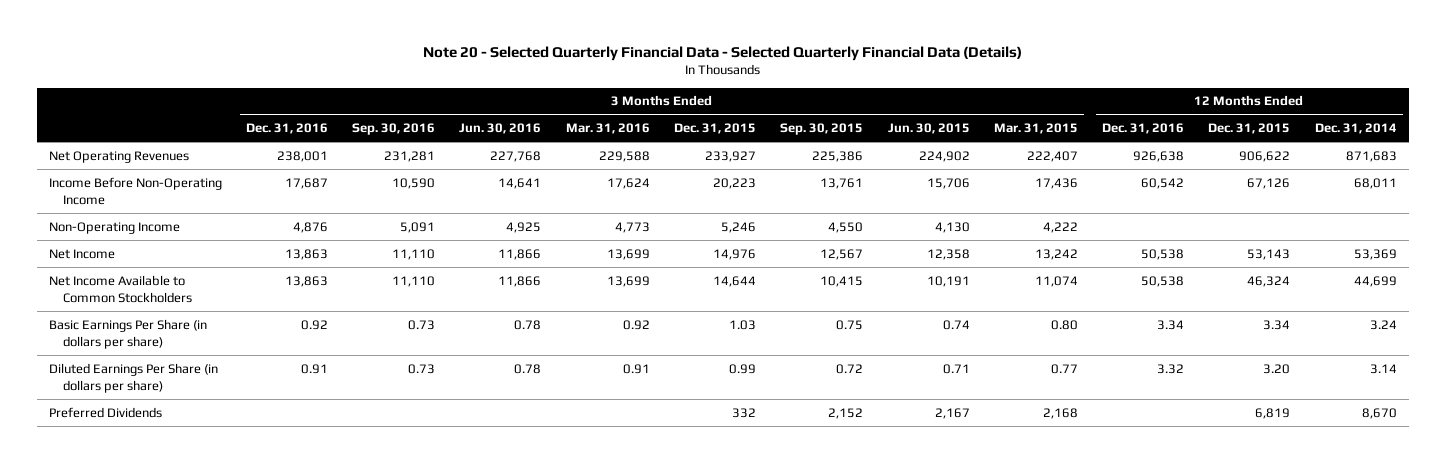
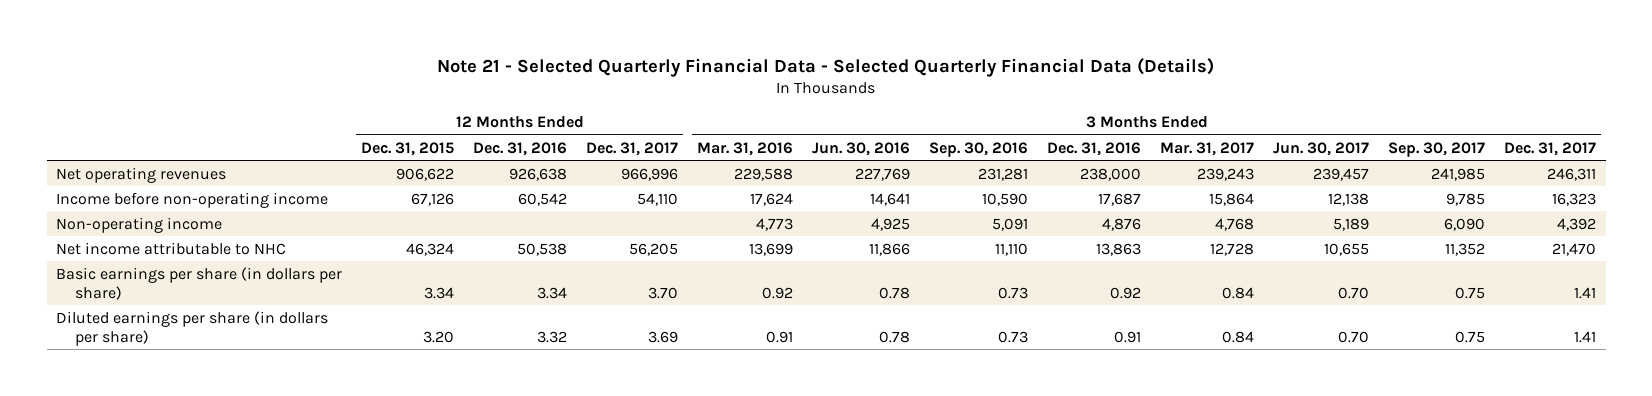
[422,45,1022,61] Note 20 - Selected Quarterly Financial Data - Selected Quarterly Financial Data (Details) -> [437,57,1215,77] Note 21 - Selected Quarterly Financial Data - Selected Quarterly Financial Data (Details)
[674,122,757,134] Dec. 31, 2015 -> none
[780,122,864,135] Sep. 30, 2015 -> none
[887,122,970,134] Jun. 30, 2015 -> none
[993,122,1078,134] Mar. 31, 2015 -> none
[1314,122,1397,134] Dec. 31, 2014 -> none
none -> [586,141,679,156] Dec. 31, 2017
none -> [1160,141,1255,156] Mar. 31, 2017
none -> [1273,141,1370,156] Jun. 30, 2017
none -> [1388,141,1486,157] Sep. 30, 2017
none -> [1504,141,1597,156] Dec. 31, 2017
[48,248,115,259] Net Income -> none
[48,406,162,418] Preferred Dividends -> none
[48,150,189,163] Net Operating Revenues -> [56,166,227,183] Net operating revenues
[276,150,328,162] 238,001 -> [1080,167,1142,181] 238,000
[490,150,542,162] 227,768 -> [855,167,911,181] 227,769
[48,176,222,205] Income Before Non-Operating Income -> [56,191,329,208] Income before non-operating income
[48,221,180,234] Non-Operating Income -> [56,216,223,233] Non-operating income
[48,274,193,303] Net Income Available to Common Stockholders -> [56,241,287,255] Net income attributable to NHC
[48,318,207,349] Basic Earnings Per Share (in dollars per share) -> [56,266,343,300] Basic earnings per share (in dollars per share)
[48,362,218,393] Diluted Earnings Per Share (in dollars per share) -> [56,310,329,346] Diluted earnings per share (in dollars per share)

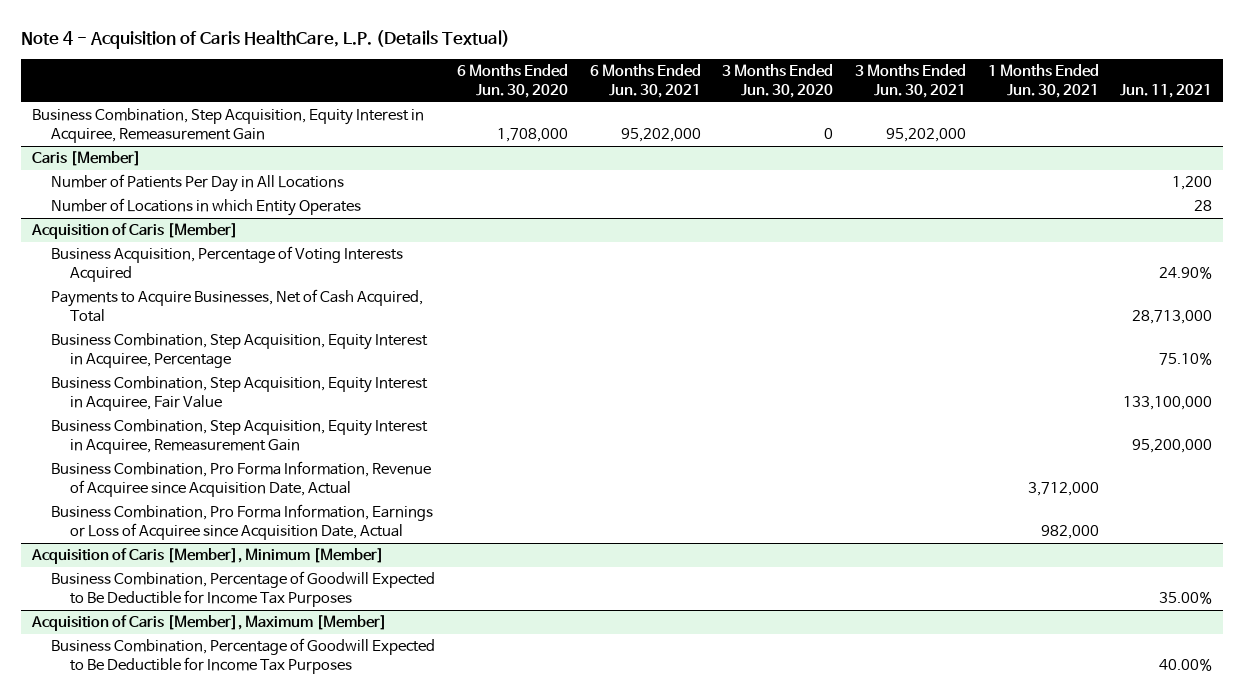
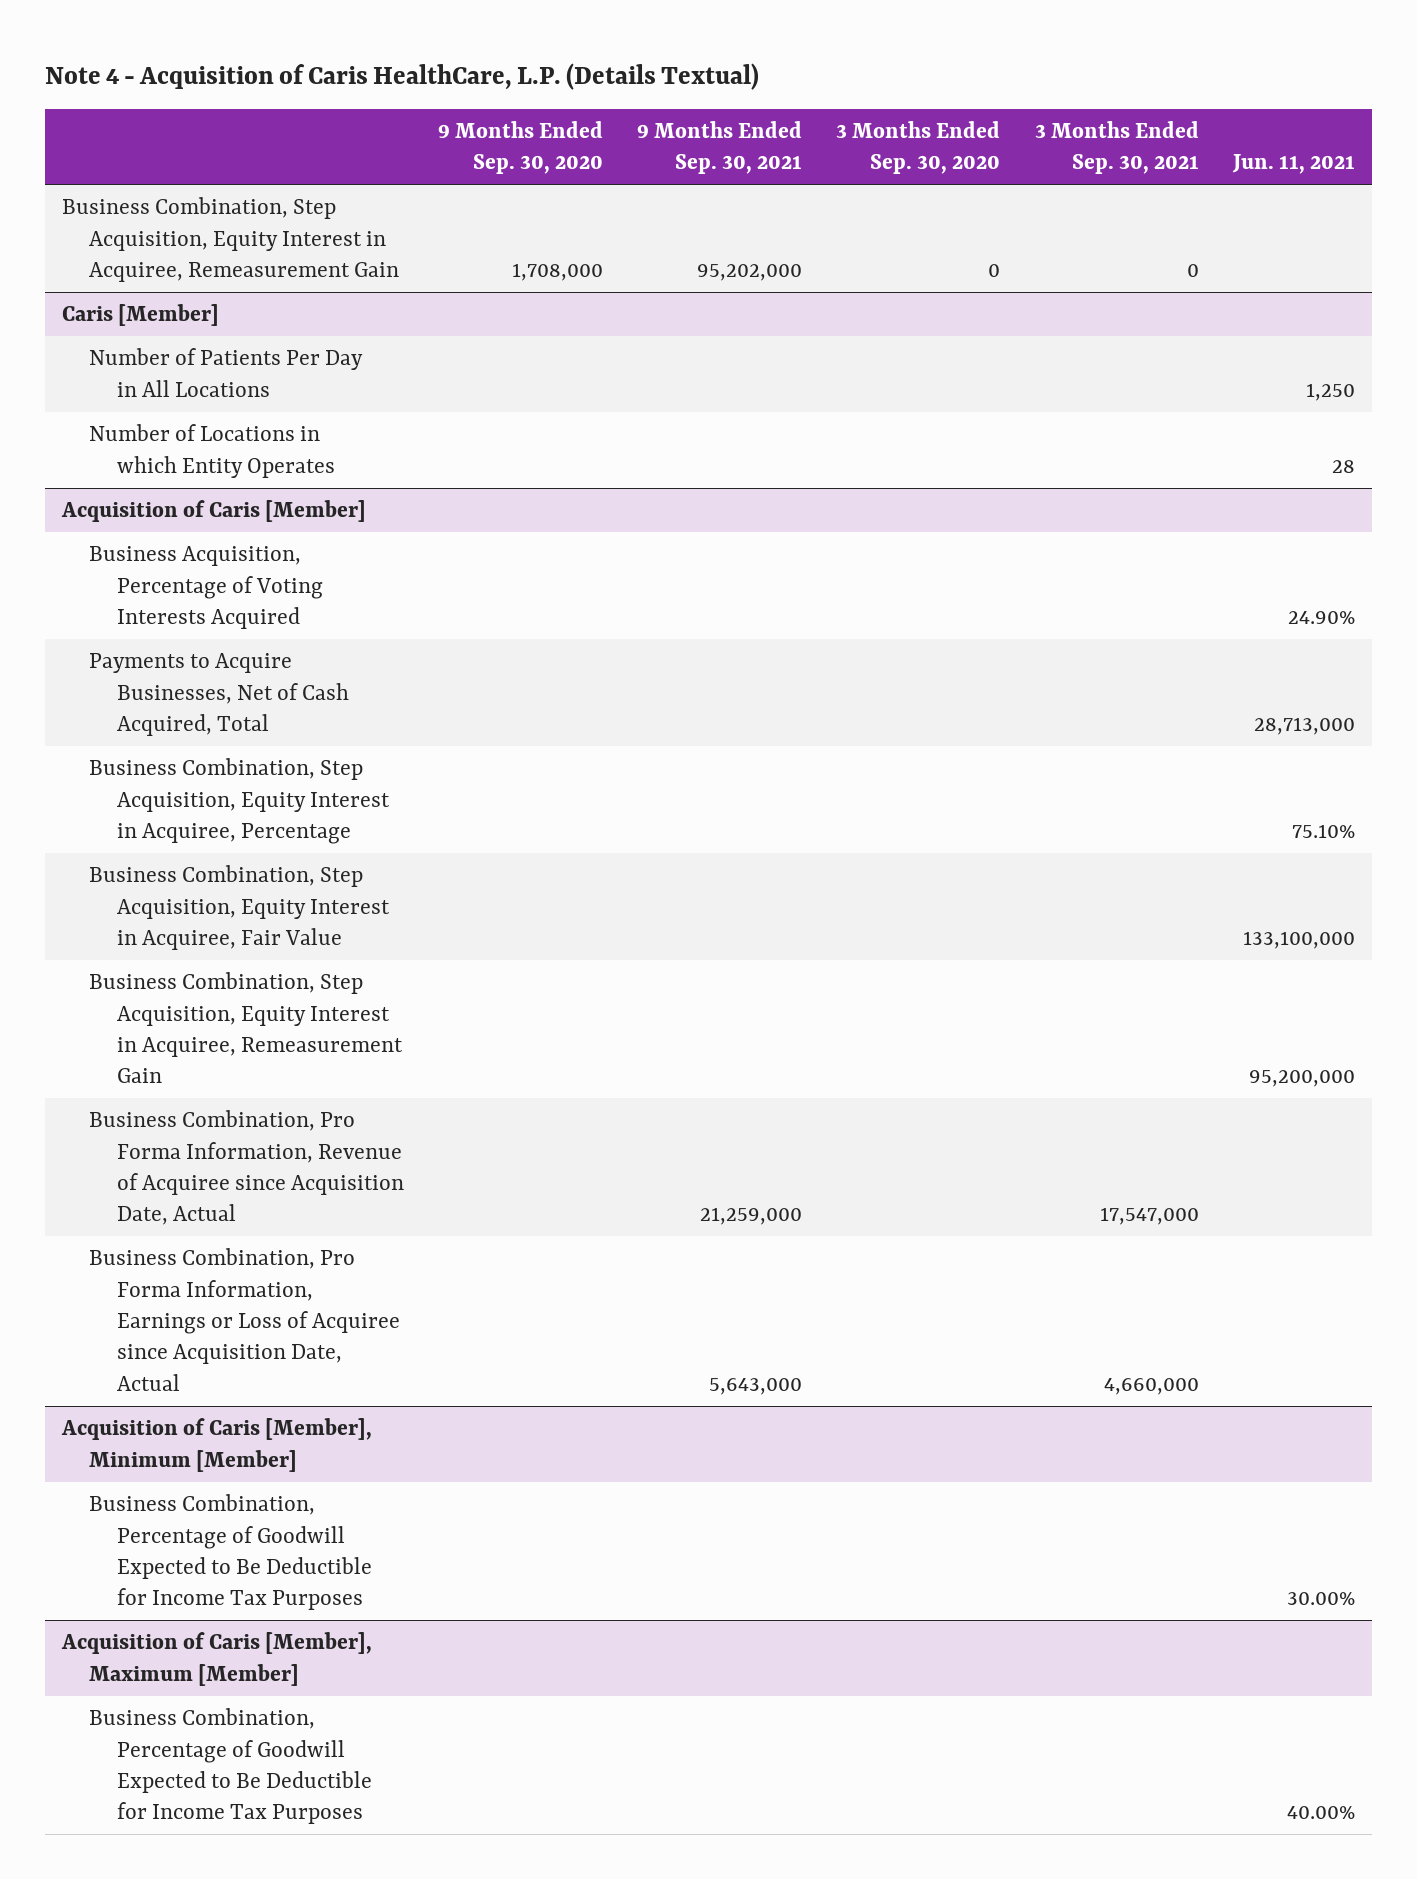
[456,64,568,98] 6 Months Ended Jun. 30, 2020 -> none
[589,64,701,98] 6 Months Ended Jun. 30, 2021 -> none
[722,64,834,98] 3 Months Ended Jun. 30, 2020 -> none
[854,64,966,98] 3 Months Ended Jun. 30, 2021 -> none
[987,64,1099,98] 1 Months Ended Jun. 30, 2021 -> none
none -> [438,120,604,175] 9 Months Ended Sep. 30, 2020
none -> [637,120,803,175] 9 Months Ended Sep. 30, 2021
none -> [836,120,1001,175] 3 Months Ended Sep. 30, 2020
none -> [1034,120,1199,175] 3 Months Ended Sep. 30, 2021
[1172,176,1213,191] 1,200 -> [1305,382,1355,401] 1,250
[1159,590,1213,604] 35.00% -> [1286,1592,1355,1606] 30.00%

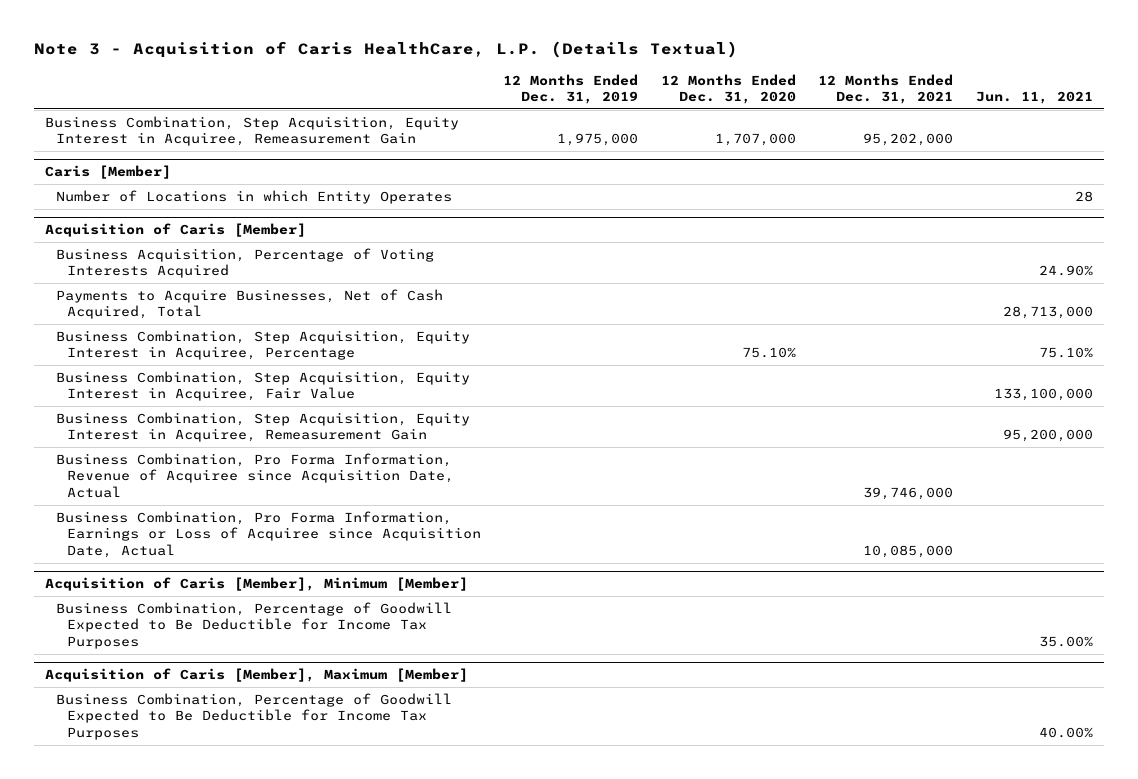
[44,62,759,90] Note 4 - Acquisition of Caris HealthCare, L.P. (Details Textual) -> [33,41,738,59] Note 3 - Acquisition of Caris HealthCare, L.P. (Details Textual)
[438,120,604,175] 9 Months Ended Sep. 30, 2020 -> none
[637,120,803,175] 9 Months Ended Sep. 30, 2021 -> none
[836,120,1001,175] 3 Months Ended Sep. 30, 2020 -> none
[1034,120,1199,175] 3 Months Ended Sep. 30, 2021 -> none
none -> [503,73,639,104] 12 Months Ended Dec. 31, 2019
none -> [660,73,796,104] 12 Months Ended Dec. 31, 2020
none -> [818,73,954,104] 12 Months Ended Dec. 31, 2021
[89,348,364,397] Number of Patients Per Day in All Locations -> none
[1286,1592,1355,1606] 30.00% -> [1038,635,1093,647] 35.00%

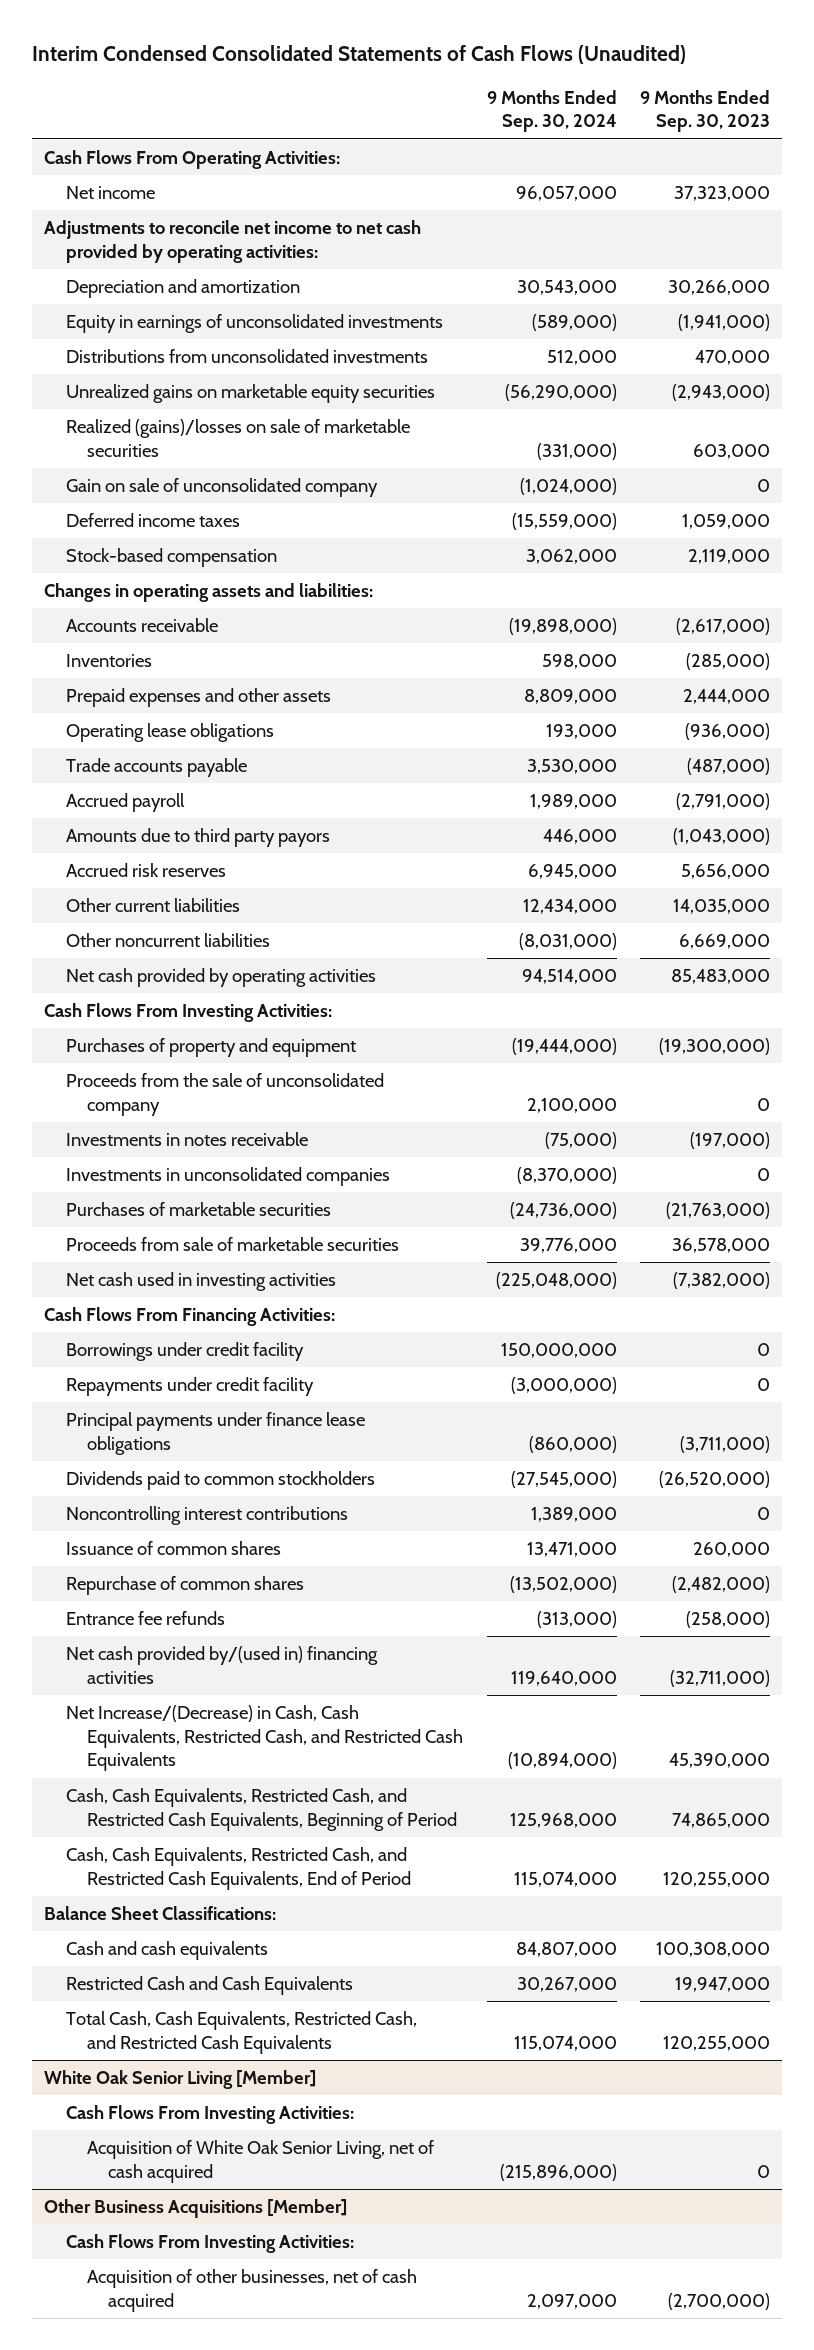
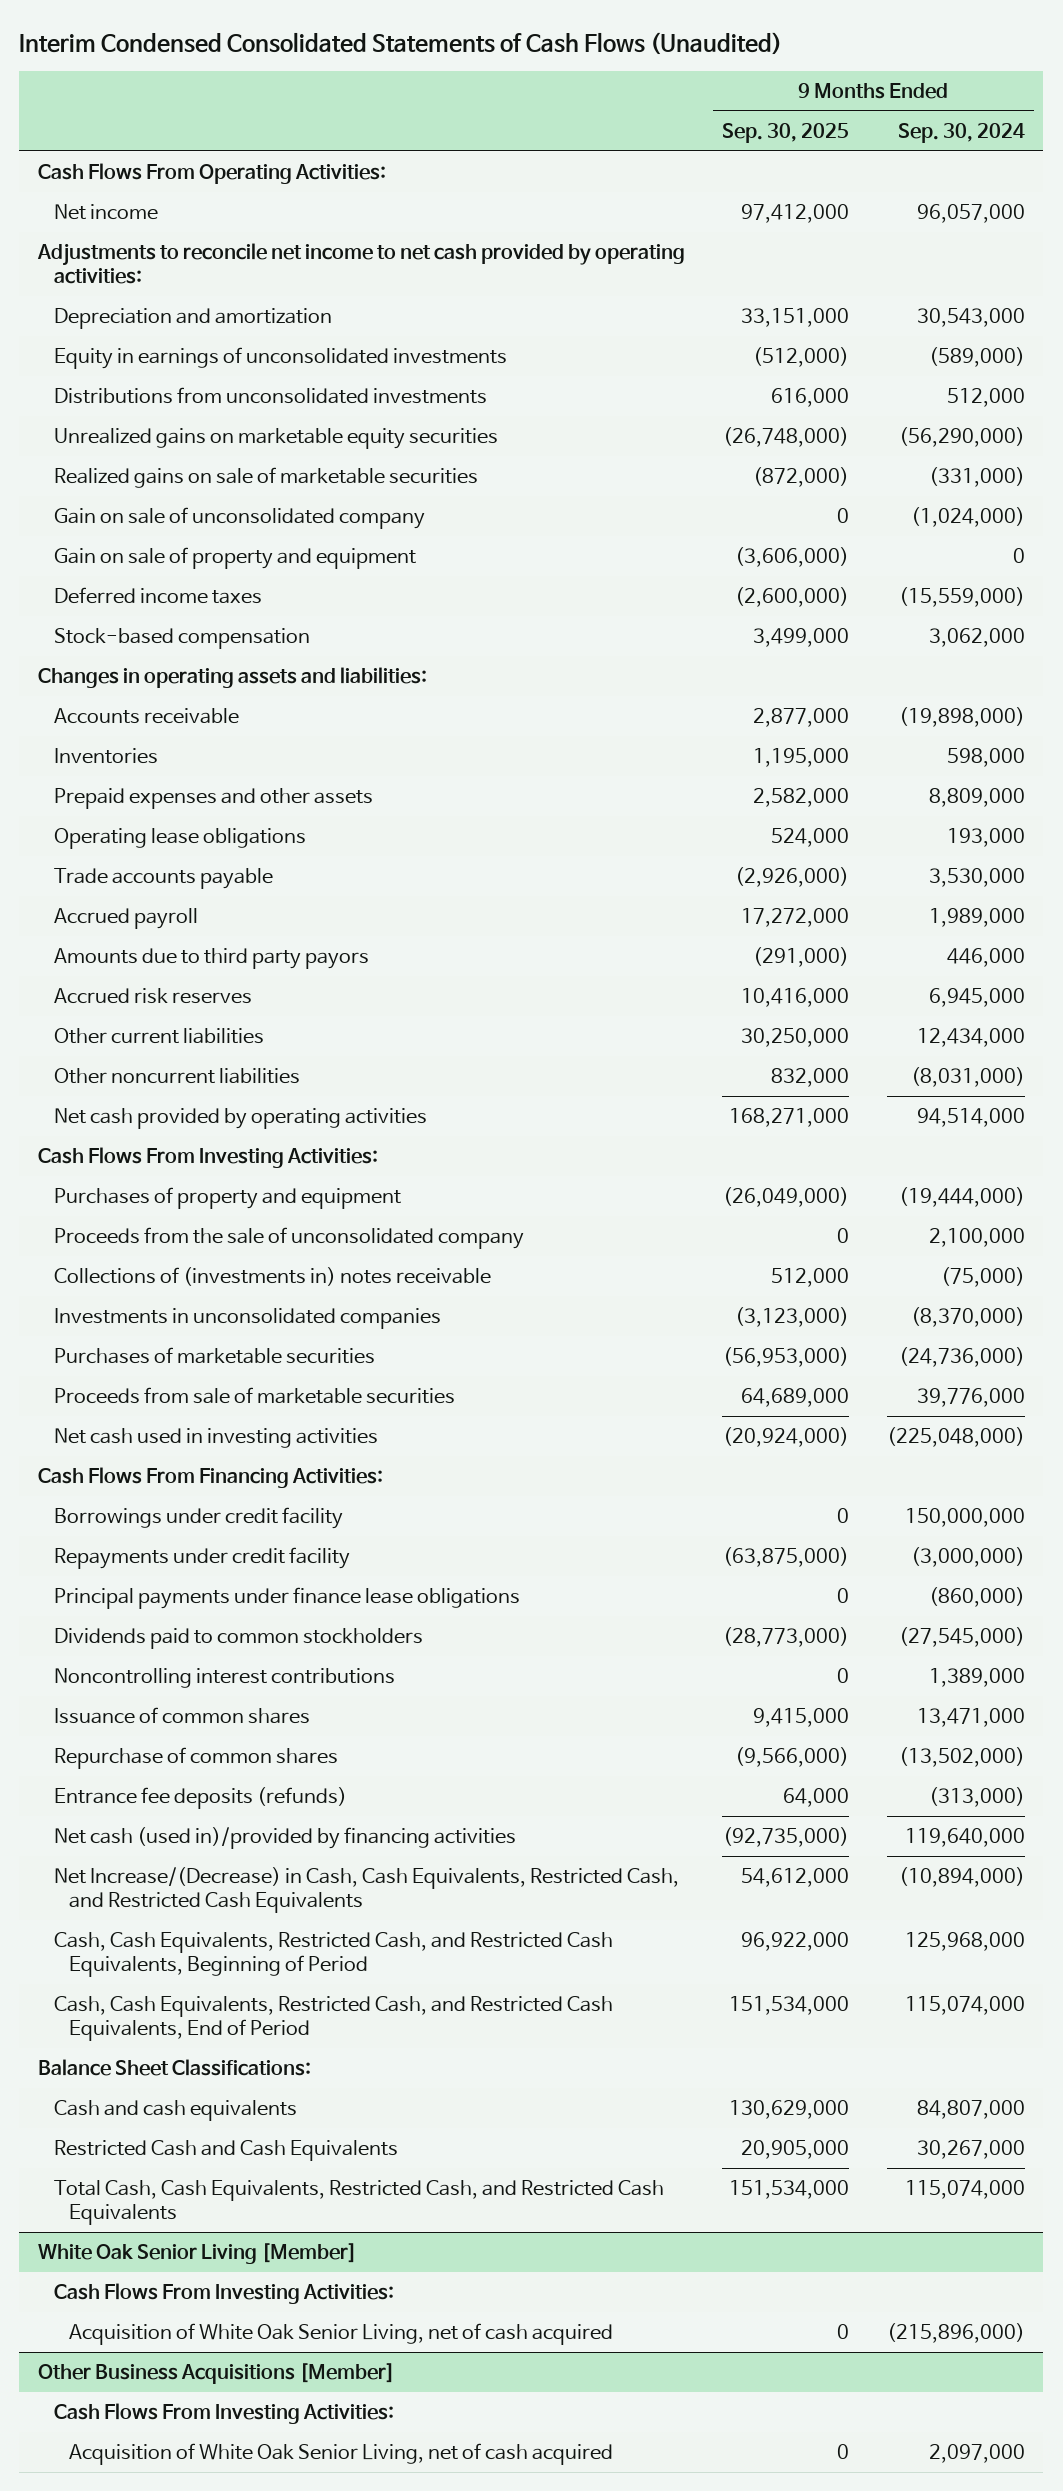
[640,89,771,133] 9 Months Ended Sep. 30, 2023 -> none
none -> [722,122,850,143] Sep. 30, 2025
[65,419,410,457] Realized (gains)/losses on sale of marketable securities -> [53,467,478,489] Realized gains on sale of marketable securities
none -> [53,547,416,570] Gain on sale of property and equipment
[65,1132,308,1147] Investments in notes receivable -> [53,1267,491,1287] Collections of (investments in) notes receivable
[65,1611,225,1626] Entrance fee refunds -> [53,1787,347,1810] Entrance fee deposits (refunds)
[65,1646,378,1684] Net cash provided by/(used in) financing activities -> [53,1827,516,1850] Net cash (used in)/provided by financing activities
[87,2269,418,2312] Acquisition of other businesses, net of cash acquired -> [69,2443,614,2466] Acquisition of White Oak Senior Living, net of cash acquired

